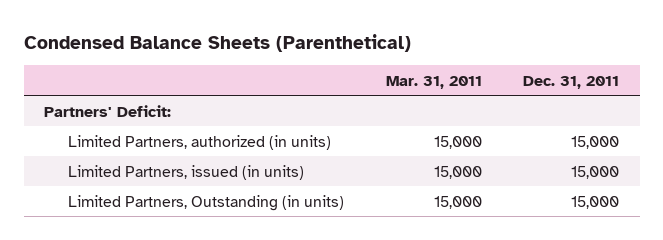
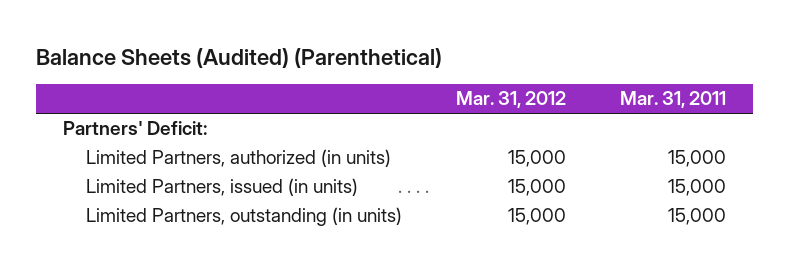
[23,33,411,52] Condensed Balance Sheets (Parenthetical) -> [35,48,442,69] Balance Sheets (Audited) (Parenthetical)
[523,75,620,89] Dec. 31, 2011 -> none
none -> [456,91,567,109] Mar. 31, 2012
[68,194,345,211] Limited Partners, Outstanding (in units) -> [85,207,402,227] Limited Partners, outstanding (in units)

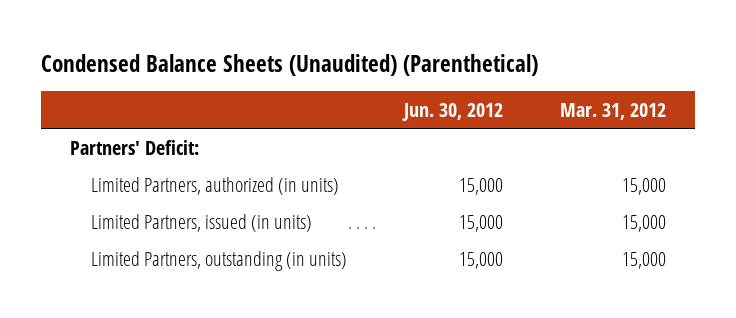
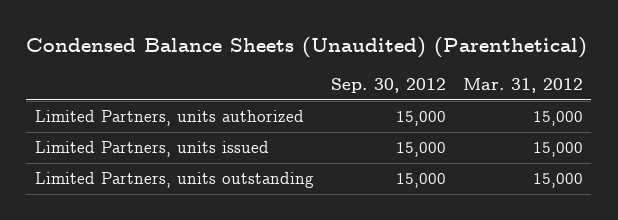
[402,102,504,121] Jun. 30, 2012 -> none
none -> [330,77,446,93] Sep. 30, 2012
[69,139,199,155] Partners' Deficit: -> none
[91,176,340,195] Limited Partners, authorized (in units) -> [34,110,304,127] Limited Partners, units authorized
[91,213,313,232] Limited Partners, issued (in units) -> [34,141,269,158] Limited Partners, units issued
[91,250,348,271] Limited Partners, outstanding (in units) -> [34,172,314,189] Limited Partners, units outstanding

